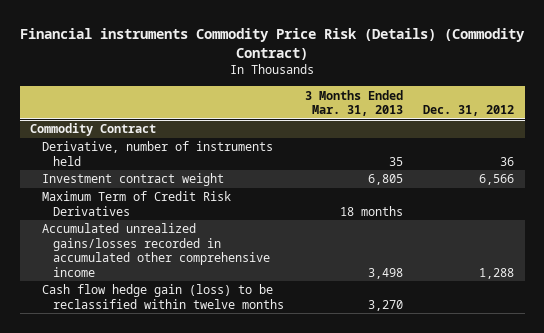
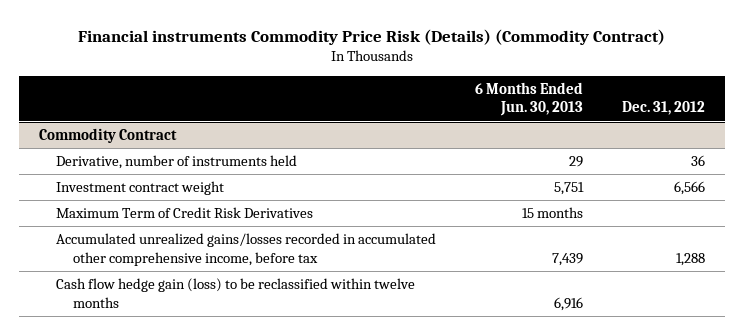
[304,89,403,117] 3 Months Ended Mar. 31, 2013 -> none
none -> [475,81,584,117] 6 Months Ended Jun. 30, 2013
[41,223,271,277] Accumulated unrealized gains/losses recorded in accumulated other comprehensive income -> [55,233,436,266] Accumulated unrealized gains/losses recorded in accumulated other comprehensive income, before tax

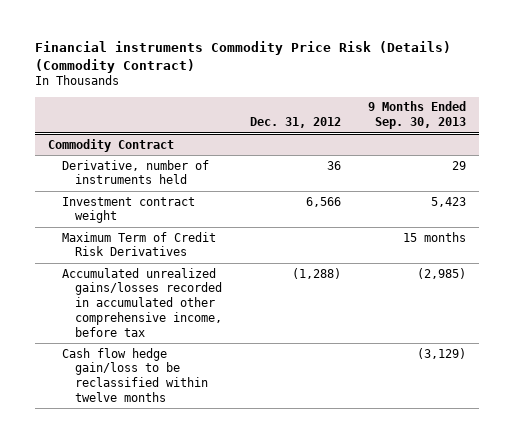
[475,81,584,117] 6 Months Ended Jun. 30, 2013 -> none
none -> [367,101,466,130] 9 Months Ended Sep. 30, 2013
[676,252,706,266] 1,288 -> [291,267,341,279] (1,288)
[55,278,415,308] Cash flow hedge gain (loss) to be reclassified within twelve months -> [61,347,209,402] Cash flow hedge gain/loss to be reclassified within twelve months

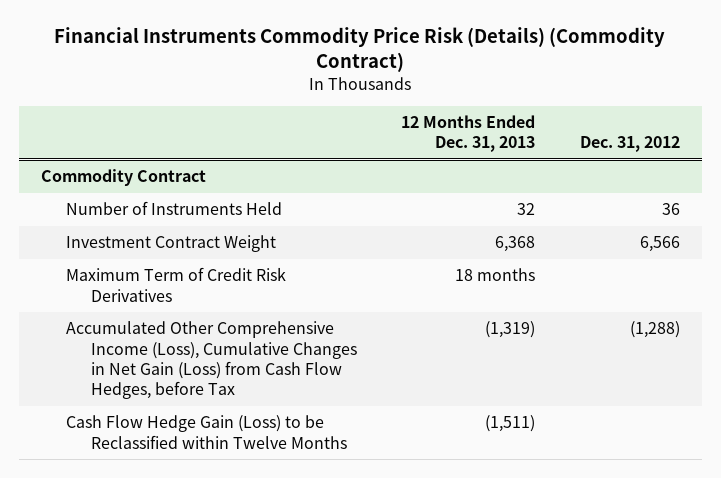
[34,41,451,73] Financial instruments Commodity Price Risk (Details) (Commodity Contract) -> [54,27,666,73] Financial Instruments Commodity Price Risk (Details) (Commodity Contract)
[367,101,466,130] 9 Months Ended Sep. 30, 2013 -> none
none -> [401,114,536,153] 12 Months Ended Dec. 31, 2013
[61,159,209,185] Derivative, number of instruments held -> [65,201,282,216] Number of Instruments Held
[61,196,195,224] Investment contract weight -> [65,235,276,253] Investment Contract Weight
[61,267,223,337] Accumulated unrealized gains/losses recorded in accumulated other comprehensive income, before tax -> [65,321,357,400] Accumulated Other Comprehensive Income (Loss), Cumulative Changes in Net Gain (Loss) from Cash Flow Hedges, before Tax
[61,347,209,402] Cash flow hedge gain/loss to be reclassified within twelve months -> [65,415,347,449] Cash Flow Hedge Gain (Loss) to be Reclassified within Twelve Months

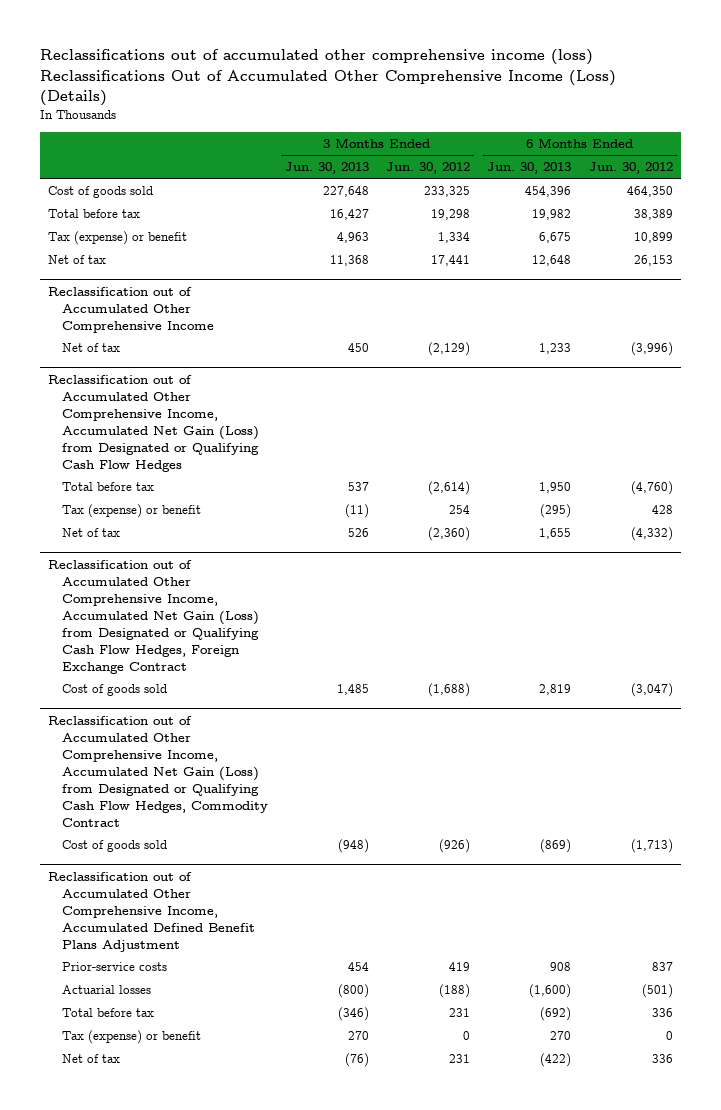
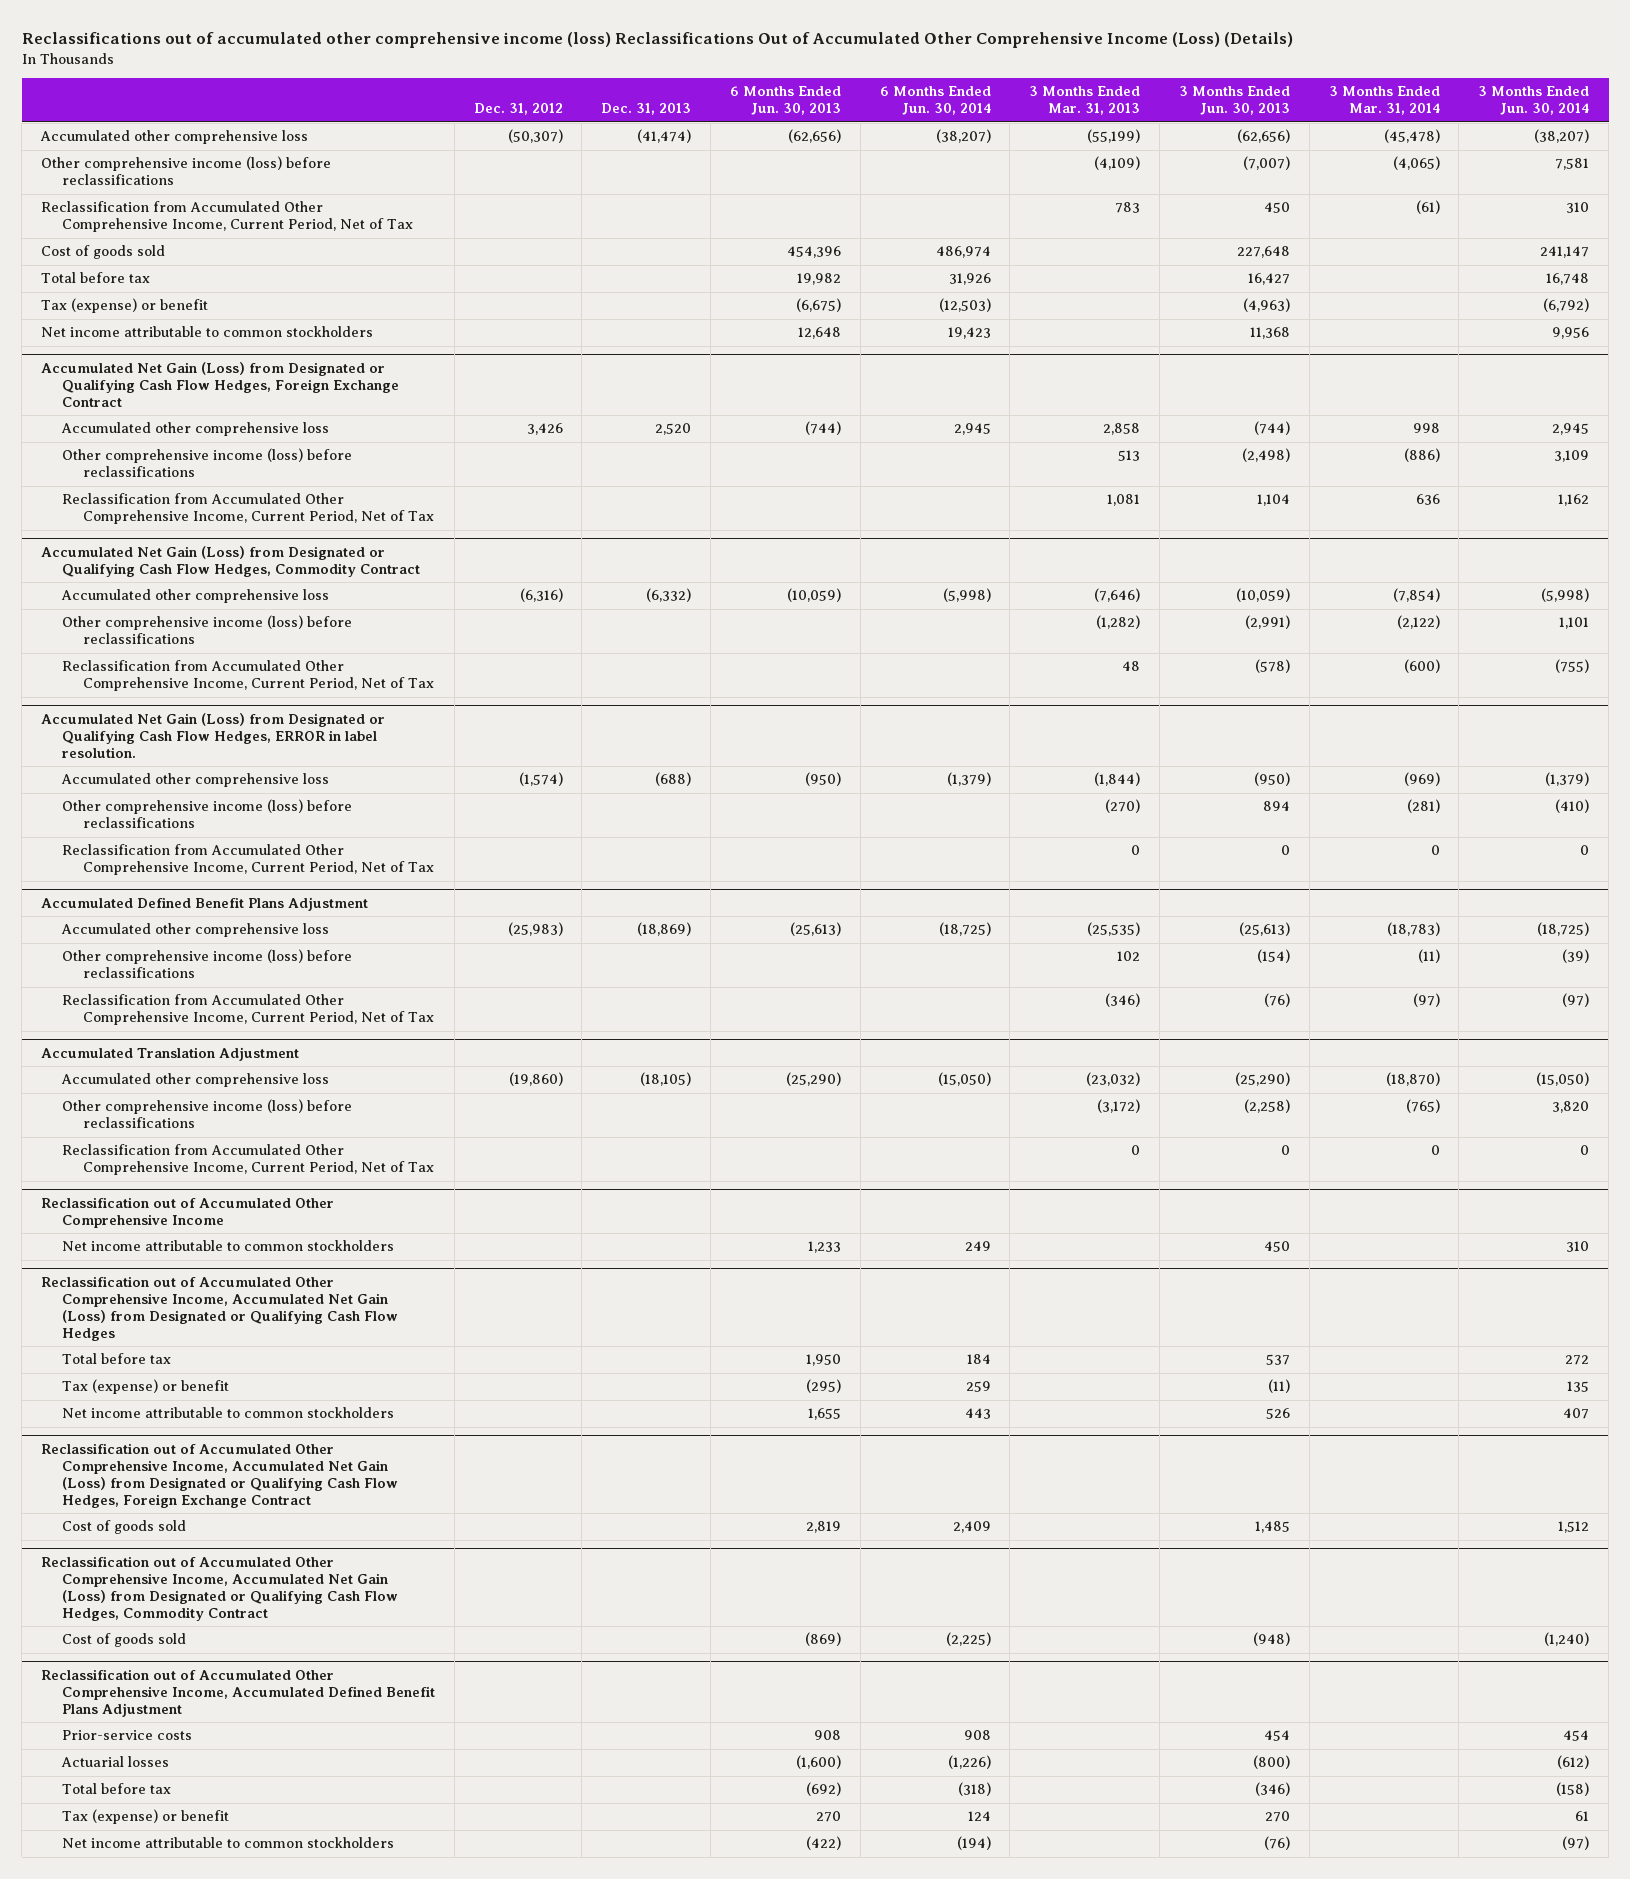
[386,162,471,175] Jun. 30, 2012 -> none
[588,162,673,175] Jun. 30, 2012 -> none
none -> [473,103,563,116] Dec. 31, 2012
none -> [601,103,692,116] Dec. 31, 2013
none -> [879,86,991,116] 6 Months Ended Jun. 30, 2014
none -> [1029,86,1141,116] 3 Months Ended Mar. 31, 2013
none -> [1328,86,1440,116] 3 Months Ended Mar. 31, 2014
none -> [1478,86,1590,116] 3 Months Ended Jun. 30, 2014
none -> [40,130,309,145] Accumulated other comprehensive loss
none -> [41,156,332,186] Other comprehensive income (loss) before reclassifications
none -> [41,201,413,233] Reclassification from Accumulated Other Comprehensive Income, Current Period, Net of Tax
[336,232,369,244] 4,963 -> [1242,298,1290,313] (4,963)
[539,232,572,244] 6,675 -> [795,298,841,313] (6,675)
[48,255,107,265] Net of tax -> [41,326,374,338] Net income attributable to common stockholders
none -> [41,361,399,407] Accumulated Net Gain (Loss) from Designated or Qualifying Cash Flow Hedges, Foreign Exchange Contract
none -> [60,422,329,437] Accumulated other comprehensive loss
none -> [61,448,352,478] Other comprehensive income (loss) before reclassifications
none -> [61,493,434,525] Reclassification from Accumulated Other Comprehensive Income, Current Period, Net of Tax
none -> [41,545,420,577] Accumulated Net Gain (Loss) from Designated or Qualifying Cash Flow Hedges, Commodity Contract
none -> [60,589,329,604] Accumulated other comprehensive loss
none -> [61,615,352,645] Other comprehensive income (loss) before reclassifications
none -> [61,660,434,692] Reclassification from Accumulated Other Comprehensive Income, Current Period, Net of Tax
none -> [41,712,386,758] Accumulated Net Gain (Loss) from Designated or Qualifying Cash Flow Hedges, ERROR in label resolution.
none -> [60,773,329,788] Accumulated other comprehensive loss
none -> [61,799,352,829] Other comprehensive income (loss) before reclassifications
none -> [61,844,434,876] Reclassification from Accumulated Other Comprehensive Income, Current Period, Net of Tax
none -> [41,896,369,911] Accumulated Defined Benefit Plans Adjustment
none -> [60,923,329,938] Accumulated other comprehensive loss
none -> [61,949,352,979] Other comprehensive income (loss) before reclassifications
none -> [61,994,434,1026] Reclassification from Accumulated Other Comprehensive Income, Current Period, Net of Tax
none -> [41,1046,300,1061] Accumulated Translation Adjustment
none -> [60,1073,329,1088] Accumulated other comprehensive loss
none -> [61,1099,352,1129] Other comprehensive income (loss) before reclassifications
none -> [61,1144,434,1176] Reclassification from Accumulated Other Comprehensive Income, Current Period, Net of Tax
[61,343,120,353] Net of tax -> [61,1240,394,1252] Net income attributable to common stockholders
[61,528,120,538] Net of tax -> [61,1407,394,1419] Net income attributable to common stockholders
[61,1054,120,1064] Net of tax -> [61,1837,394,1849] Net income attributable to common stockholders

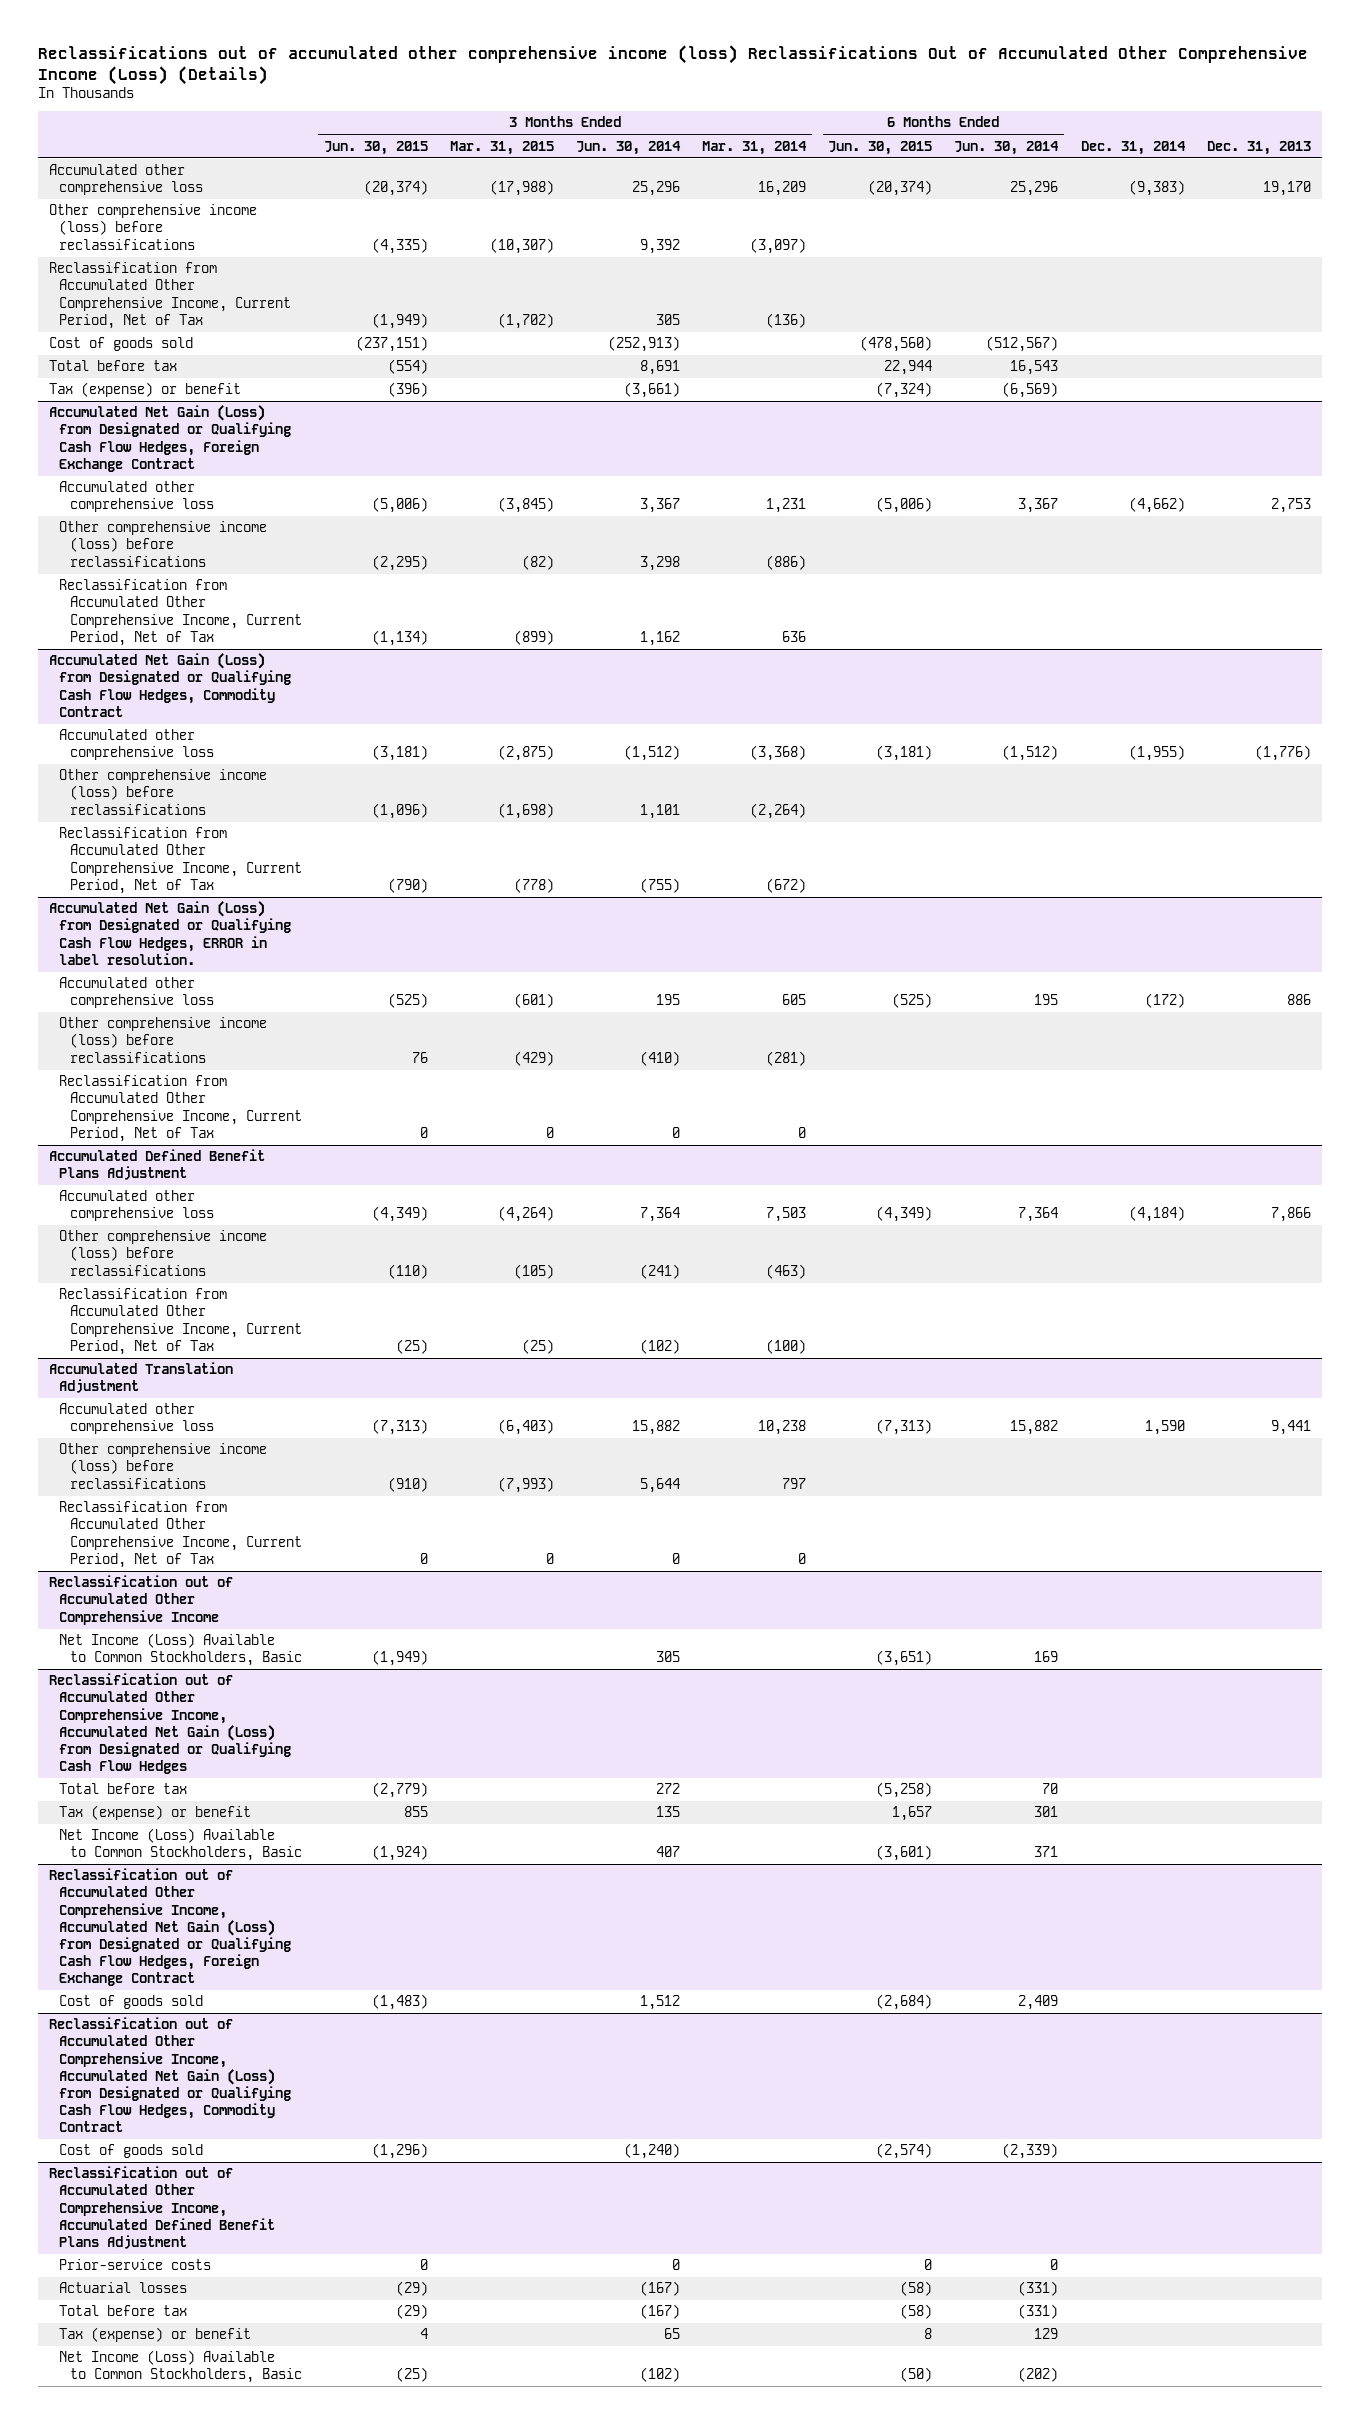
[473,103,563,116] Dec. 31, 2012 -> none
[729,86,841,116] 6 Months Ended Jun. 30, 2013 -> none
[1029,86,1141,116] 3 Months Ended Mar. 31, 2013 -> none
[1178,86,1290,116] 3 Months Ended Jun. 30, 2013 -> none
none -> [323,140,428,155] Jun. 30, 2015
none -> [449,140,554,155] Mar. 31, 2015
none -> [828,140,933,155] Jun. 30, 2015
none -> [1080,140,1186,155] Dec. 31, 2014
[41,326,374,338] Net income attributable to common stockholders -> none
[637,129,692,144] (41,474) -> [1262,181,1311,197] 19,170
[935,129,991,144] (38,207) -> [1010,181,1059,197] 25,296
[1383,129,1440,144] (45,478) -> [758,181,807,197] 16,209
[1534,129,1590,144] (38,207) -> [631,181,680,197] 25,296
[1392,156,1440,171] (4,065) -> [750,237,807,254] (3,097)
[1555,158,1590,171] 7,581 -> [639,238,680,254] 9,392
[1415,200,1440,215] (61) -> [766,312,807,328] (136)
[1566,202,1590,214] 310 -> [655,313,680,325] 305
[935,246,991,259] 486,974 -> [986,336,1059,353] (512,567)
[1540,246,1590,259] 241,147 -> [607,336,680,353] (252,913)
[948,273,991,286] 31,926 -> [1010,360,1059,376] 16,543
[1546,273,1590,286] 16,748 -> [639,360,680,376] 8,691
[938,298,991,313] (12,503) -> [1002,382,1059,399] (6,569)
[1543,298,1590,313] (6,792) -> [623,382,680,399] (3,661)
[655,423,692,436] 2,520 -> [1270,498,1311,514] 2,753
[953,423,991,436] 2,945 -> [1018,498,1059,514] 3,367
[1412,423,1440,434] 998 -> [766,498,807,514] 1,231
[1552,423,1590,436] 2,945 -> [639,498,680,514] 3,367
[1554,450,1590,463] 3,109 -> [639,555,680,571] 3,298
[646,588,692,603] (6,332) -> [1254,745,1311,762] (1,776)
[942,588,991,603] (5,998) -> [1002,745,1059,762] (1,512)
[1392,588,1440,603] (7,854) -> [750,745,807,762] (3,368)
[1541,588,1590,603] (5,998) -> [623,745,680,762] (1,512)
[1396,615,1440,630] (2,122) -> [750,802,807,819] (2,264)
[1403,659,1440,674] (600) -> [766,877,807,893] (672)
[655,772,692,787] (688) -> [1286,994,1311,1006] 886
[946,772,991,787] (1,379) -> [1034,994,1059,1006] 195
[1403,772,1440,787] (969) -> [782,994,807,1006] 605
[1545,772,1590,787] (1,379) -> [655,994,680,1006] 195
[637,922,692,937] (18,869) -> [1270,1207,1311,1223] 7,866
[938,922,991,937] (18,725) -> [1018,1207,1059,1223] 7,364
[1386,922,1440,937] (18,783) -> [766,1207,807,1223] 7,503
[1537,922,1590,937] (18,725) -> [639,1207,680,1223] 7,364
[1417,949,1440,964] (11) -> [766,1263,807,1279] (463)
[1562,949,1590,964] (39) -> [639,1263,680,1279] (241)
[1412,993,1440,1008] (97) -> [766,1338,807,1354] (100)
[1562,993,1590,1008] (97) -> [639,1338,680,1354] (102)
[640,1072,692,1087] (18,105) -> [1270,1420,1311,1436] 9,441
[937,1072,991,1087] (15,050) -> [1010,1420,1059,1436] 15,882
[1385,1072,1440,1087] (18,870) -> [758,1420,807,1436] 10,238
[1536,1072,1590,1087] (15,050) -> [631,1420,680,1436] 15,882
[1405,1099,1440,1114] (765) -> [782,1477,807,1489] 797
[1552,1101,1590,1114] 3,820 -> [639,1477,680,1493] 5,644
[61,1240,394,1252] Net income attributable to common stockholders -> [59,1633,302,1667] Net Income (Loss) Available to Common Stockholders, Basic
[964,1241,991,1252] 249 -> [1034,1651,1059,1663] 169
[1566,1241,1590,1253] 310 -> [655,1651,680,1663] 305
[966,1354,991,1365] 184 -> [1042,1783,1059,1795] 70
[965,1381,991,1393] 259 -> [1034,1806,1059,1818] 301
[61,1407,394,1419] Net income attributable to common stockholders -> [59,1828,302,1862] Net Income (Loss) Available to Common Stockholders, Basic
[964,1408,991,1420] 443 -> [1034,1846,1059,1858] 371
[945,1632,991,1647] (2,225) -> [1002,2143,1059,2160] (2,339)
[963,1730,991,1741] 908 -> [1050,2259,1059,2271] 0
[1563,1730,1590,1742] 454 -> [671,2259,680,2271] 0
[947,1755,991,1770] (1,226) -> [1018,2281,1059,2297] (331)
[1557,1755,1590,1770] (612) -> [639,2281,680,2297] (167)
[957,1782,991,1797] (318) -> [1018,2304,1059,2320] (331)
[1556,1782,1590,1797] (158) -> [639,2304,680,2320] (167)
[967,1811,991,1822] 124 -> [1034,2328,1059,2340] 129
[1575,1811,1590,1822] 61 -> [663,2328,680,2340] 65
[61,1837,394,1849] Net income attributable to common stockholders -> [59,2350,302,2384] Net Income (Loss) Available to Common Stockholders, Basic
[956,1836,991,1851] (194) -> [1018,2367,1059,2383] (202)
[1562,1836,1590,1851] (97) -> [639,2367,680,2383] (102)

